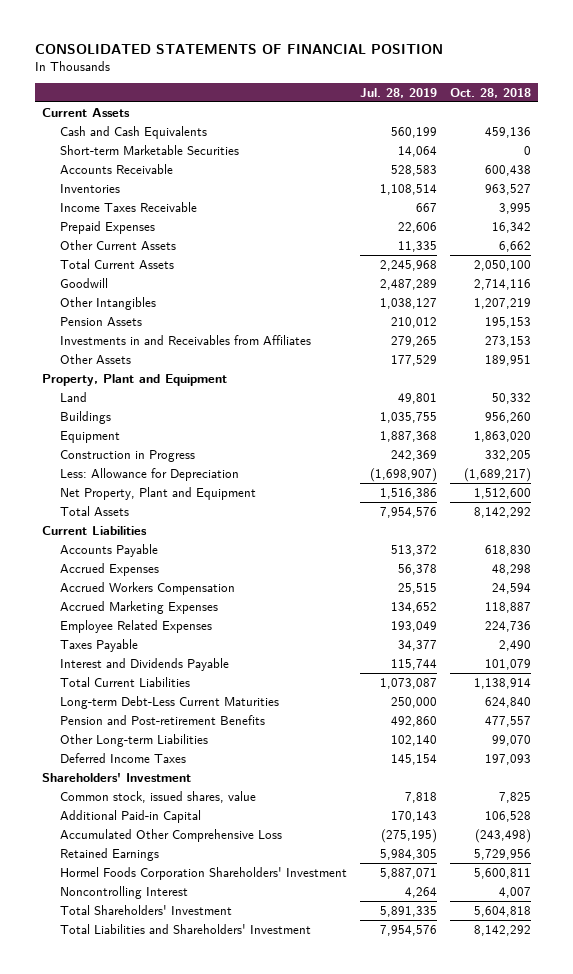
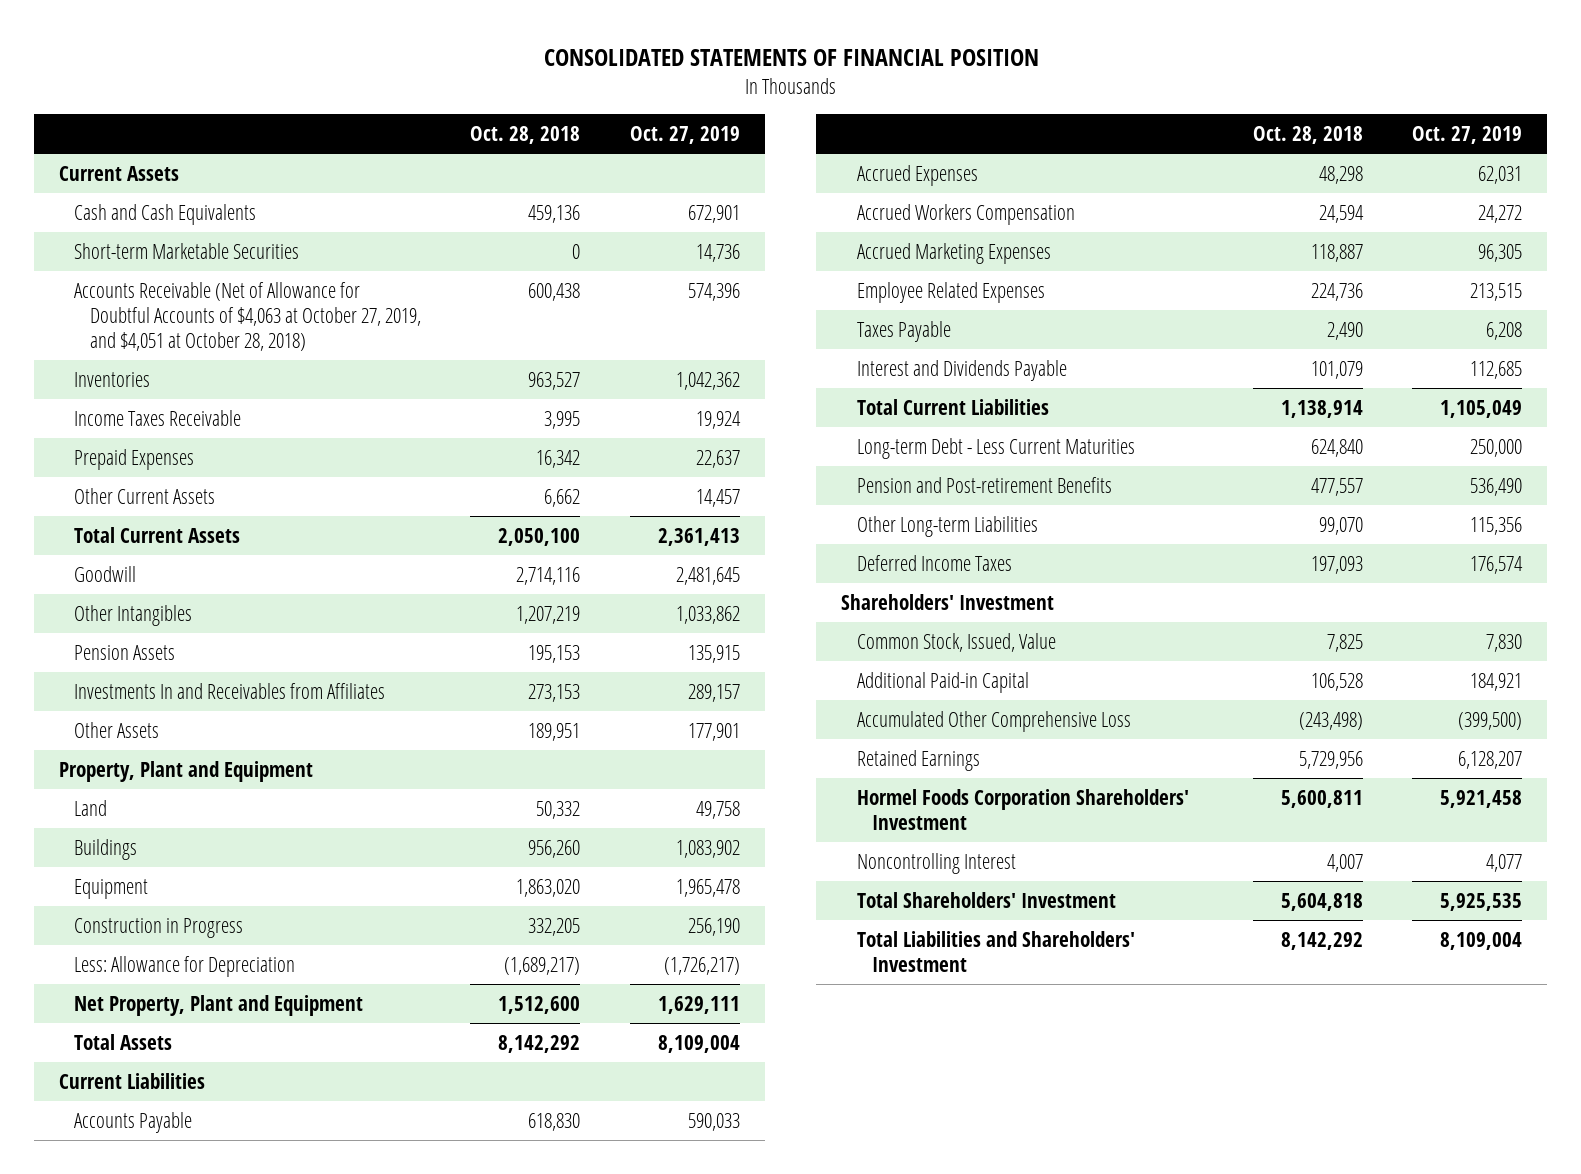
[360,87,438,98] Jul. 28, 2019 -> none
none -> [630,126,741,145] Oct. 27, 2019
[60,163,174,174] Accounts Receivable -> [74,281,421,351] Accounts Receivable (Net of Allowance for Doubtful Accounts of $4,063 at October 27, 2019, and $4,051 at October 28, 2018)
[60,334,312,345] Investments in and Receivables from Affiliates -> [74,682,386,699] Investments In and Receivables from Affiliates
[60,695,280,709] Long-term Debt-Less Current Maturities -> [856,437,1135,459] Long-term Debt - Less Current Maturities
[60,790,257,803] Common stock, issued shares, value -> [856,632,1056,652] Common Stock, Issued, Value

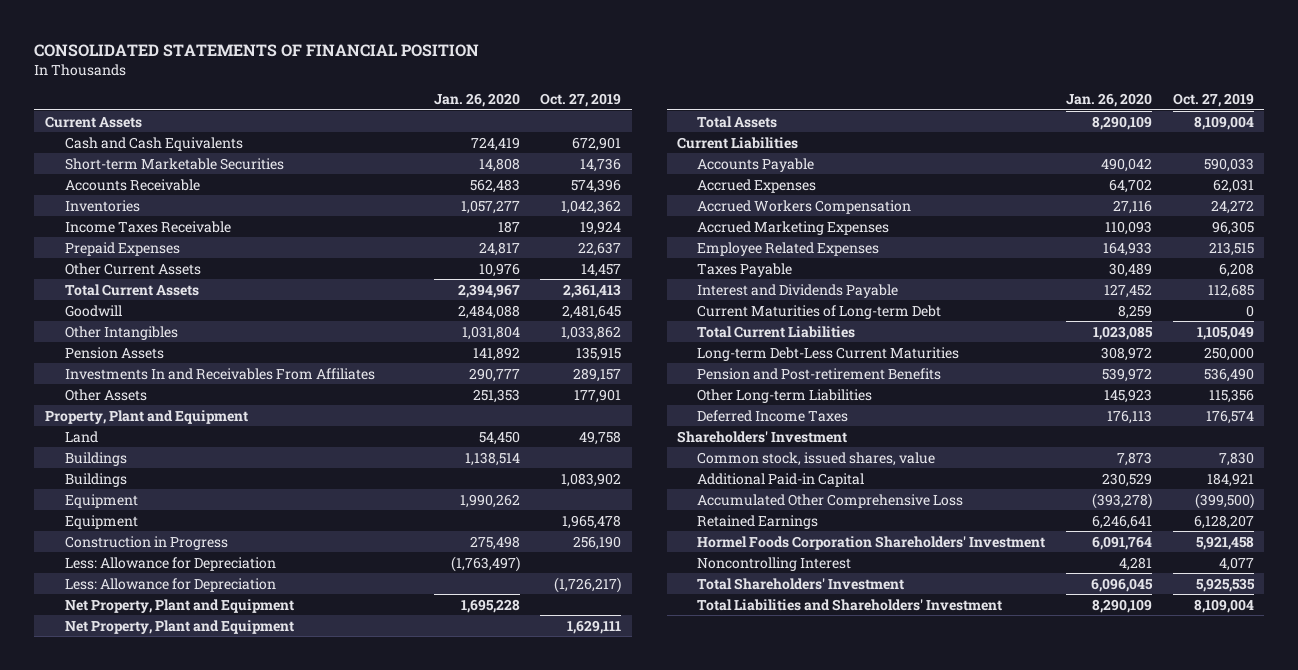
[470,126,581,145] Oct. 28, 2018 -> none
none -> [433,93,520,108] Jan. 26, 2020
[74,281,421,351] Accounts Receivable (Net of Allowance for Doubtful Accounts of $4,063 at October 27, 2019, and $4,051 at October 28, 2018) -> [64,178,200,191] Accounts Receivable
[74,682,386,699] Investments In and Receivables from Affiliates -> [64,367,375,380] Investments In and Receivables From Affiliates
none -> [64,451,127,466] Buildings
none -> [64,493,138,508] Equipment
none -> [64,556,276,571] Less: Allowance for Depreciation
none -> [64,598,294,613] Net Property, Plant and Equipment
none -> [697,304,942,319] Current Maturities of Long-term Debt
[856,437,1135,459] Long-term Debt - Less Current Maturities -> [697,346,960,361] Long-term Debt-Less Current Maturities
[856,632,1056,652] Common Stock, Issued, Value -> [697,451,936,466] Common stock, issued shares, value

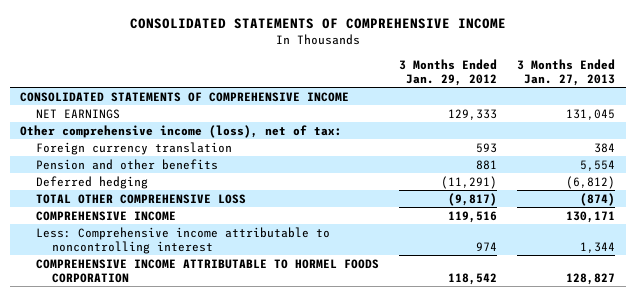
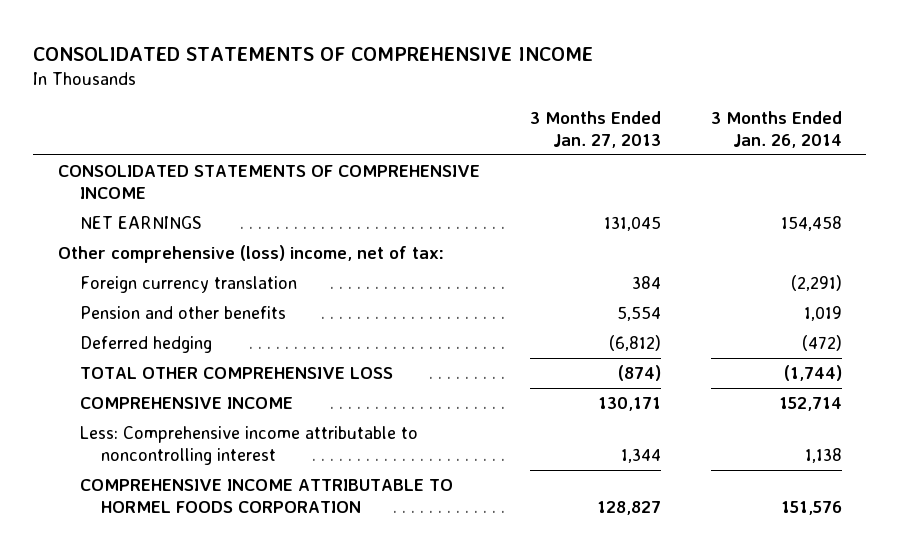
[399,58,498,86] 3 Months Ended Jan. 29, 2012 -> none
none -> [710,110,842,149] 3 Months Ended Jan. 26, 2014
[19,124,342,138] Other comprehensive income (loss), net of tax: -> [58,244,445,263] Other comprehensive (loss) income, net of tax:

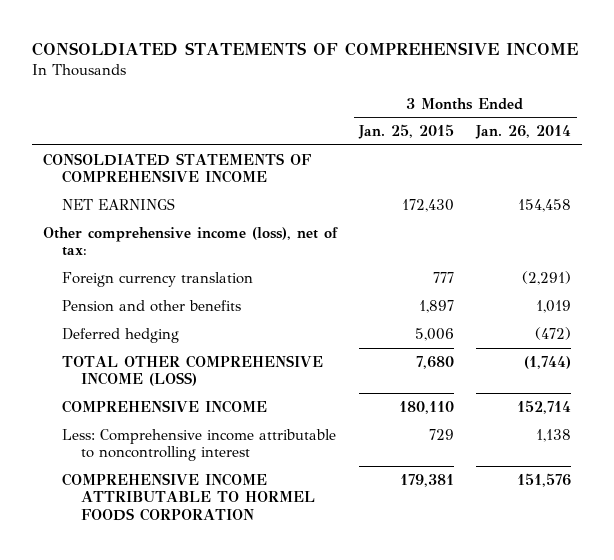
[33,46,594,61] CONSOLIDATED STATEMENTS OF COMPREHENSIVE INCOME -> [31,41,578,56] CONSOLDIATED STATEMENTS OF COMPREHENSIVE INCOME
[529,110,661,149] 3 Months Ended Jan. 27, 2013 -> none
none -> [358,124,455,140] Jan. 25, 2015
[58,164,481,200] CONSOLIDATED STATEMENTS OF COMPREHENSIVE INCOME -> [42,152,311,184] CONSOLDIATED STATEMENTS OF COMPREHENSIVE INCOME
[58,244,445,263] Other comprehensive (loss) income, net of tax: -> [42,226,338,257] Other comprehensive income (loss), net of tax:
[79,366,393,379] TOTAL OTHER COMPREHENSIVE LOSS -> [61,354,323,387] TOTAL OTHER COMPREHENSIVE INCOME (LOSS)

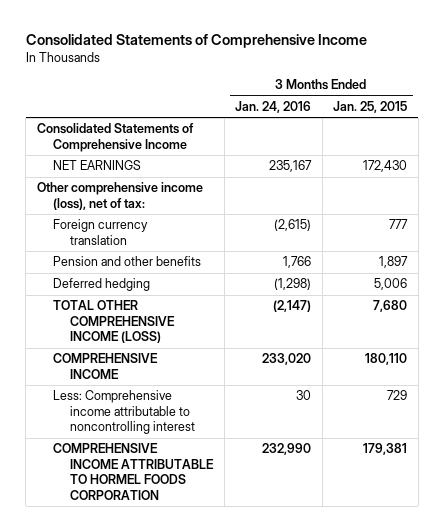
[31,41,578,56] CONSOLDIATED STATEMENTS OF COMPREHENSIVE INCOME -> [25,33,367,48] Consolidated Statements of Comprehensive Income
[475,125,572,140] Jan. 26, 2014 -> none
none -> [235,100,312,113] Jan. 24, 2016
[42,152,311,184] CONSOLDIATED STATEMENTS OF COMPREHENSIVE INCOME -> [36,123,194,152] Consolidated Statements of Comprehensive Income

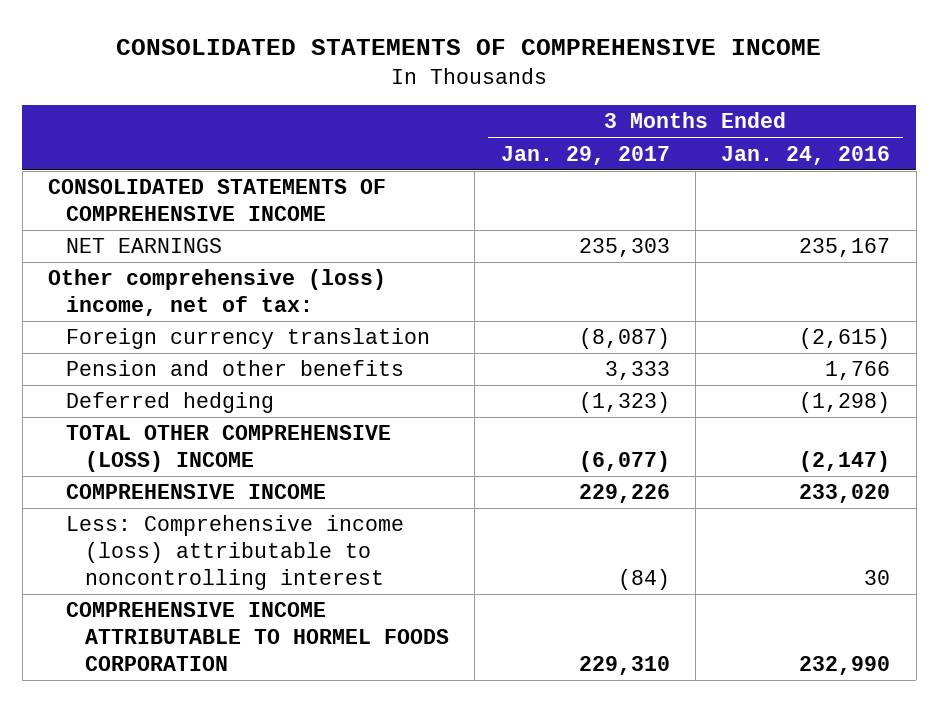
[25,33,367,48] Consolidated Statements of Comprehensive Income -> [116,39,822,56] CONSOLIDATED STATEMENTS OF COMPREHENSIVE INCOME
[333,100,408,113] Jan. 25, 2015 -> none
none -> [500,145,670,165] Jan. 29, 2017
[36,123,194,152] Consolidated Statements of Comprehensive Income -> [47,179,386,222] CONSOLIDATED STATEMENTS OF COMPREHENSIVE INCOME
[36,182,203,210] Other comprehensive income (loss), net of tax: -> [47,269,386,317] Other comprehensive (loss) income, net of tax:
[53,300,176,344] TOTAL OTHER COMPREHENSIVE INCOME (LOSS) -> [66,425,392,473] TOTAL OTHER COMPREHENSIVE (LOSS) INCOME
[53,390,196,435] Less: Comprehensive income attributable to noncontrolling interest -> [66,515,405,590] Less: Comprehensive income (loss) attributable to noncontrolling interest

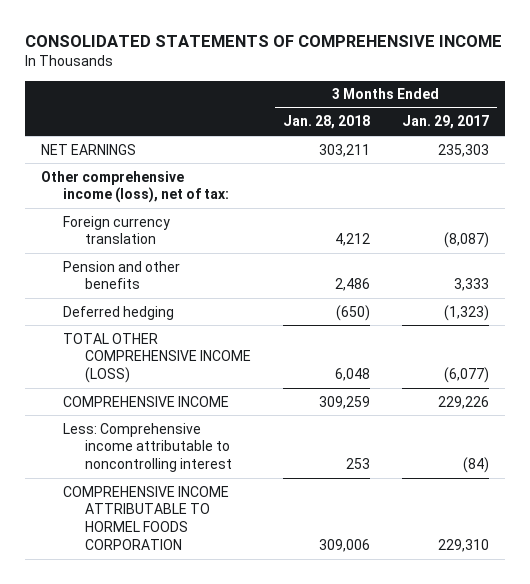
[721,145,891,165] Jan. 24, 2016 -> none
none -> [282,115,370,130] Jan. 28, 2018
[47,179,386,222] CONSOLIDATED STATEMENTS OF COMPREHENSIVE INCOME -> none
[47,269,386,317] Other comprehensive (loss) income, net of tax: -> [41,170,230,204] Other comprehensive income (loss), net of tax:
[66,425,392,473] TOTAL OTHER COMPREHENSIVE (LOSS) INCOME -> [63,332,251,384] TOTAL OTHER COMPREHENSIVE INCOME (LOSS)
[66,515,405,590] Less: Comprehensive income (loss) attributable to noncontrolling interest -> [63,422,232,473] Less: Comprehensive income attributable to noncontrolling interest

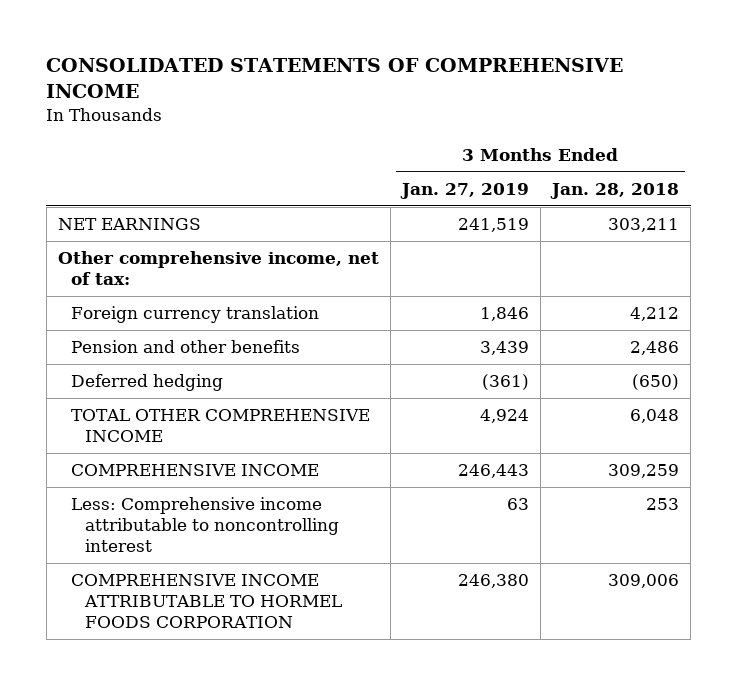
[401,115,489,130] Jan. 29, 2017 -> none
none -> [399,182,529,199] Jan. 27, 2019
[41,170,230,204] Other comprehensive income (loss), net of tax: -> [57,251,379,286] Other comprehensive income, net of tax:
[63,332,251,384] TOTAL OTHER COMPREHENSIVE INCOME (LOSS) -> [71,409,371,443] TOTAL OTHER COMPREHENSIVE INCOME

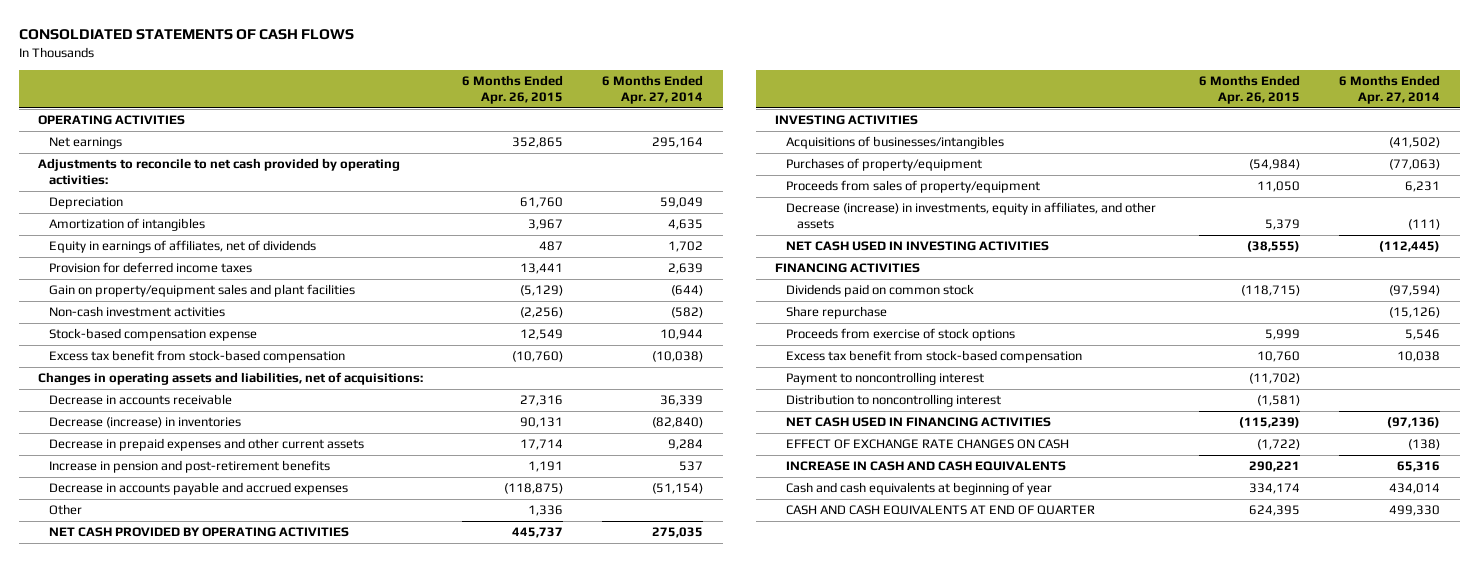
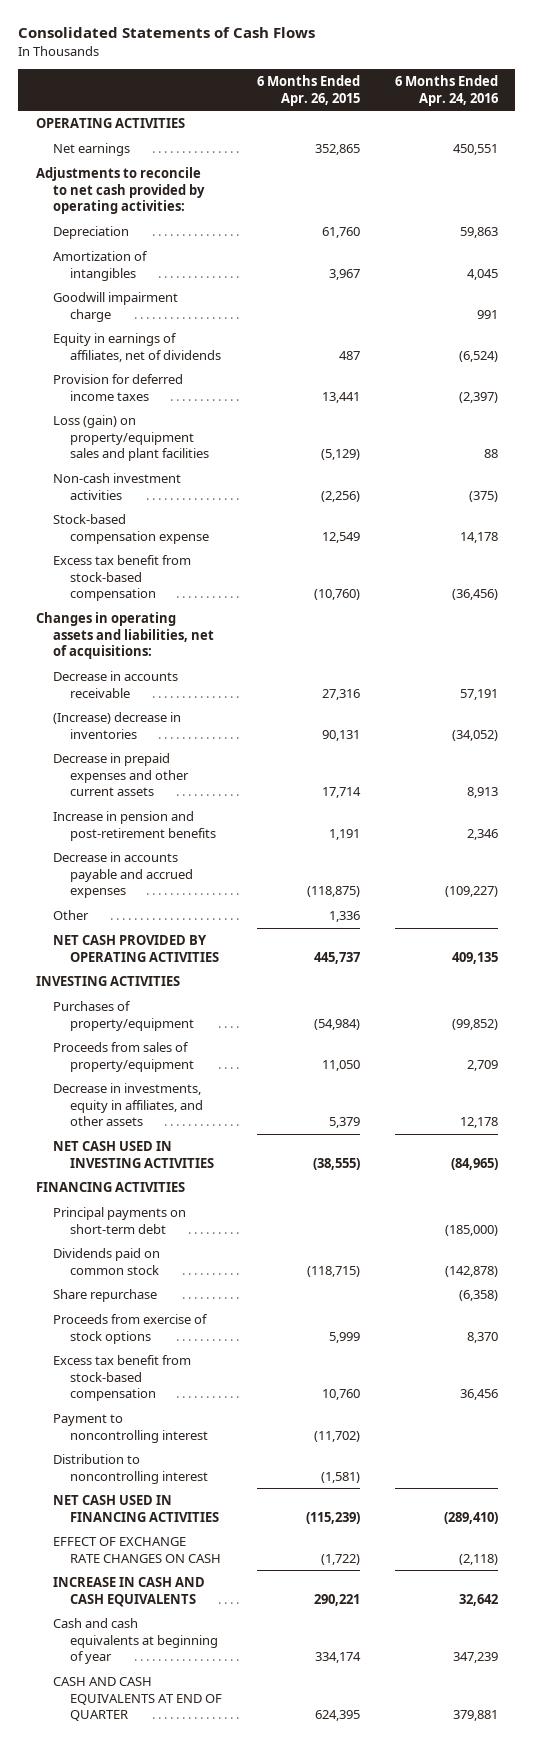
[18,29,354,41] CONSOLDIATED STATEMENTS OF CASH FLOWS -> [18,27,316,39] Consolidated Statements of Cash Flows
[602,75,704,105] 6 Months Ended Apr. 27, 2014 -> none
none -> [394,75,498,106] 6 Months Ended Apr. 24, 2016
none -> [52,291,178,322] Goodwill impairment charge
[49,284,356,298] Gain on property/equipment sales and plant facilities -> [52,414,209,462] Loss (gain) on property/equipment sales and plant facilities
[49,417,242,429] Decrease (increase) in inventories -> [52,711,181,739] (Increase) decrease in inventories
[786,136,1005,150] Acquisitions of businesses/intangibles -> none
[786,202,1157,230] Decrease (increase) in investments, equity in affiliates, and other assets -> [52,1082,203,1127] Decrease in investments, equity in affiliates, and other assets
none -> [52,1206,186,1234] Principal payments on short-term debt

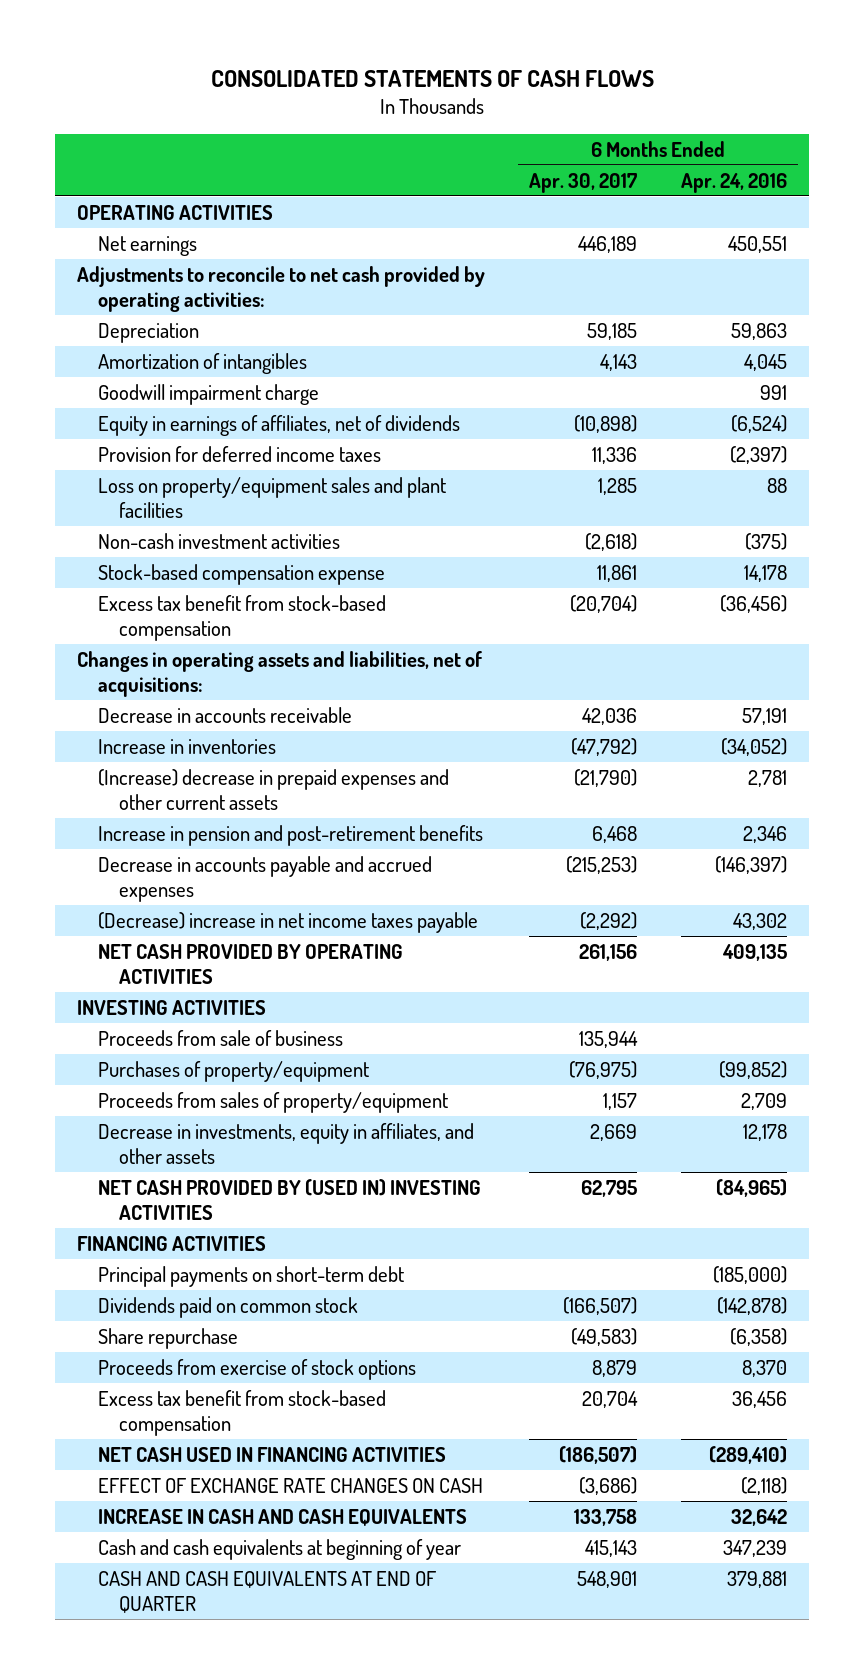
[18,27,316,39] Consolidated Statements of Cash Flows -> [210,69,654,87] CONSOLIDATED STATEMENTS OF CASH FLOWS
[256,75,360,106] 6 Months Ended Apr. 26, 2015 -> none
none -> [528,172,637,193] Apr. 30, 2017
[52,414,209,462] Loss (gain) on property/equipment sales and plant facilities -> [97,476,446,518] Loss on property/equipment sales and plant facilities
[52,711,181,739] (Increase) decrease in inventories -> [97,738,276,754] Increase in inventories
[52,752,189,797] Decrease in prepaid expenses and other current assets -> [97,768,449,810] (Increase) decrease in prepaid expenses and other current assets
[466,787,498,799] 8,913 -> [747,769,787,787] 2,781
[52,909,89,920] Other -> none
[444,886,498,898] (109,227) -> [714,855,787,874] (146,397)
none -> [97,911,478,933] (Decrease) increase in net income taxes payable
none -> [97,1029,343,1046] Proceeds from sale of business
[52,1140,214,1168] NET CASH USED IN INVESTING ACTIVITIES -> [97,1178,481,1220] NET CASH PROVIDED BY (USED IN) INVESTING ACTIVITIES
[52,1413,208,1443] Payment to noncontrolling interest -> none
[52,1453,208,1484] Distribution to noncontrolling interest -> none

